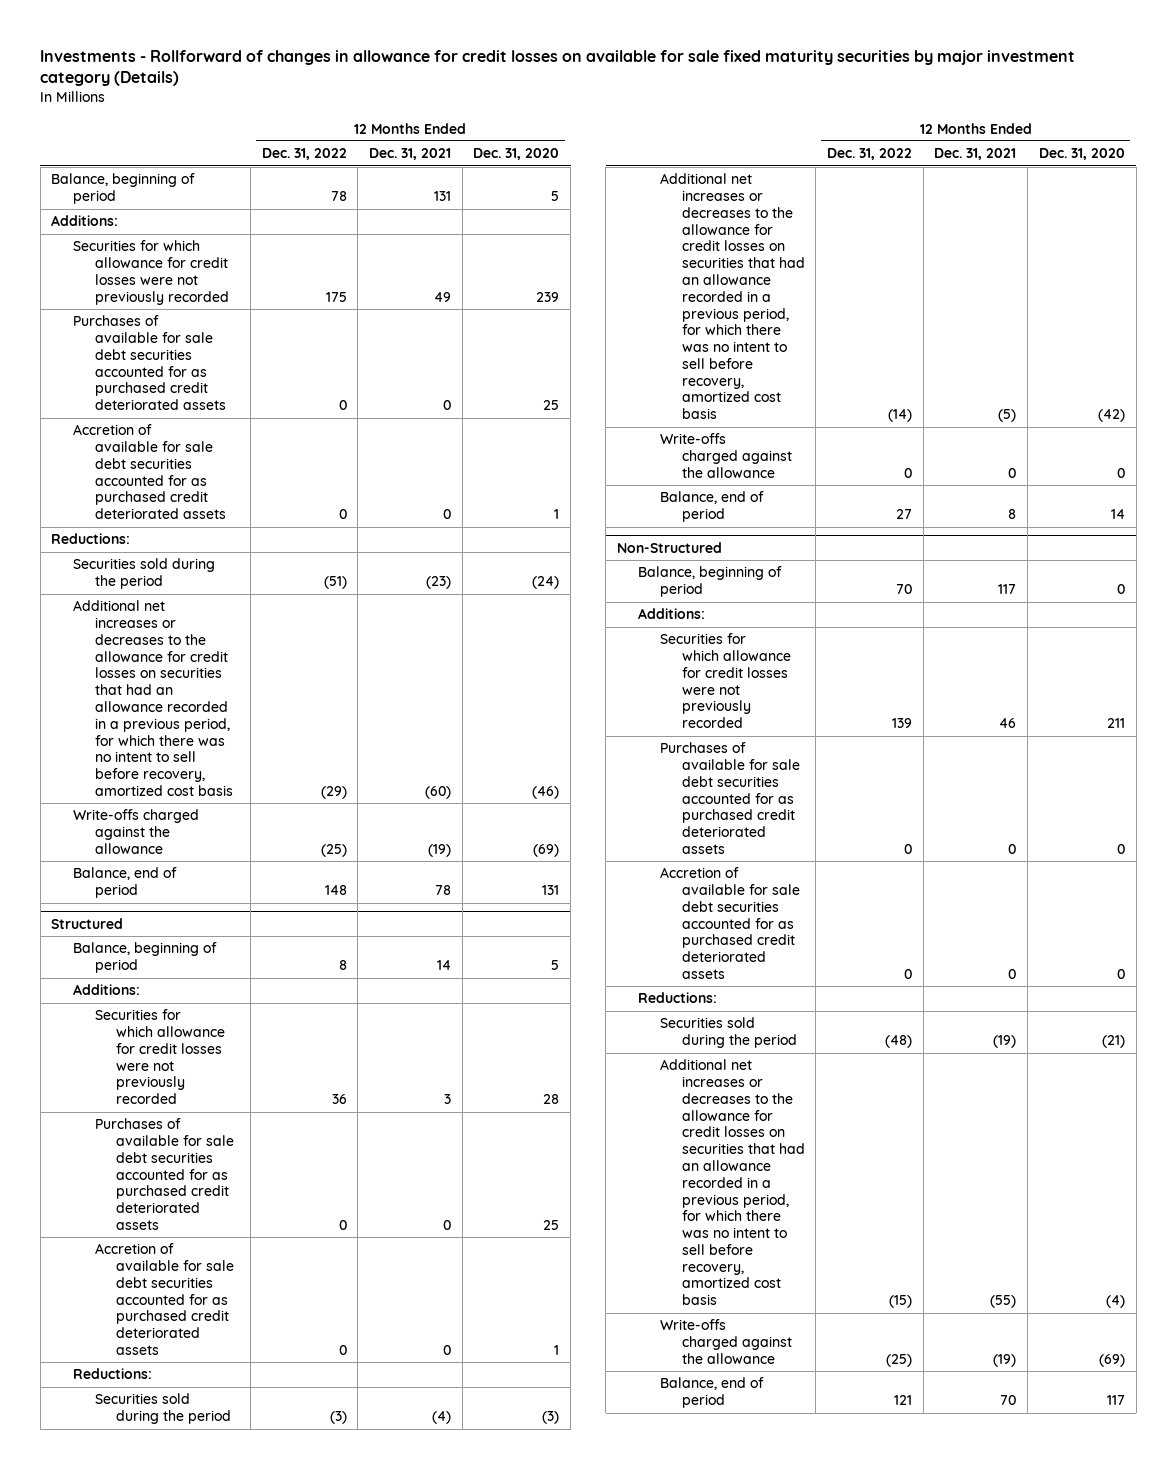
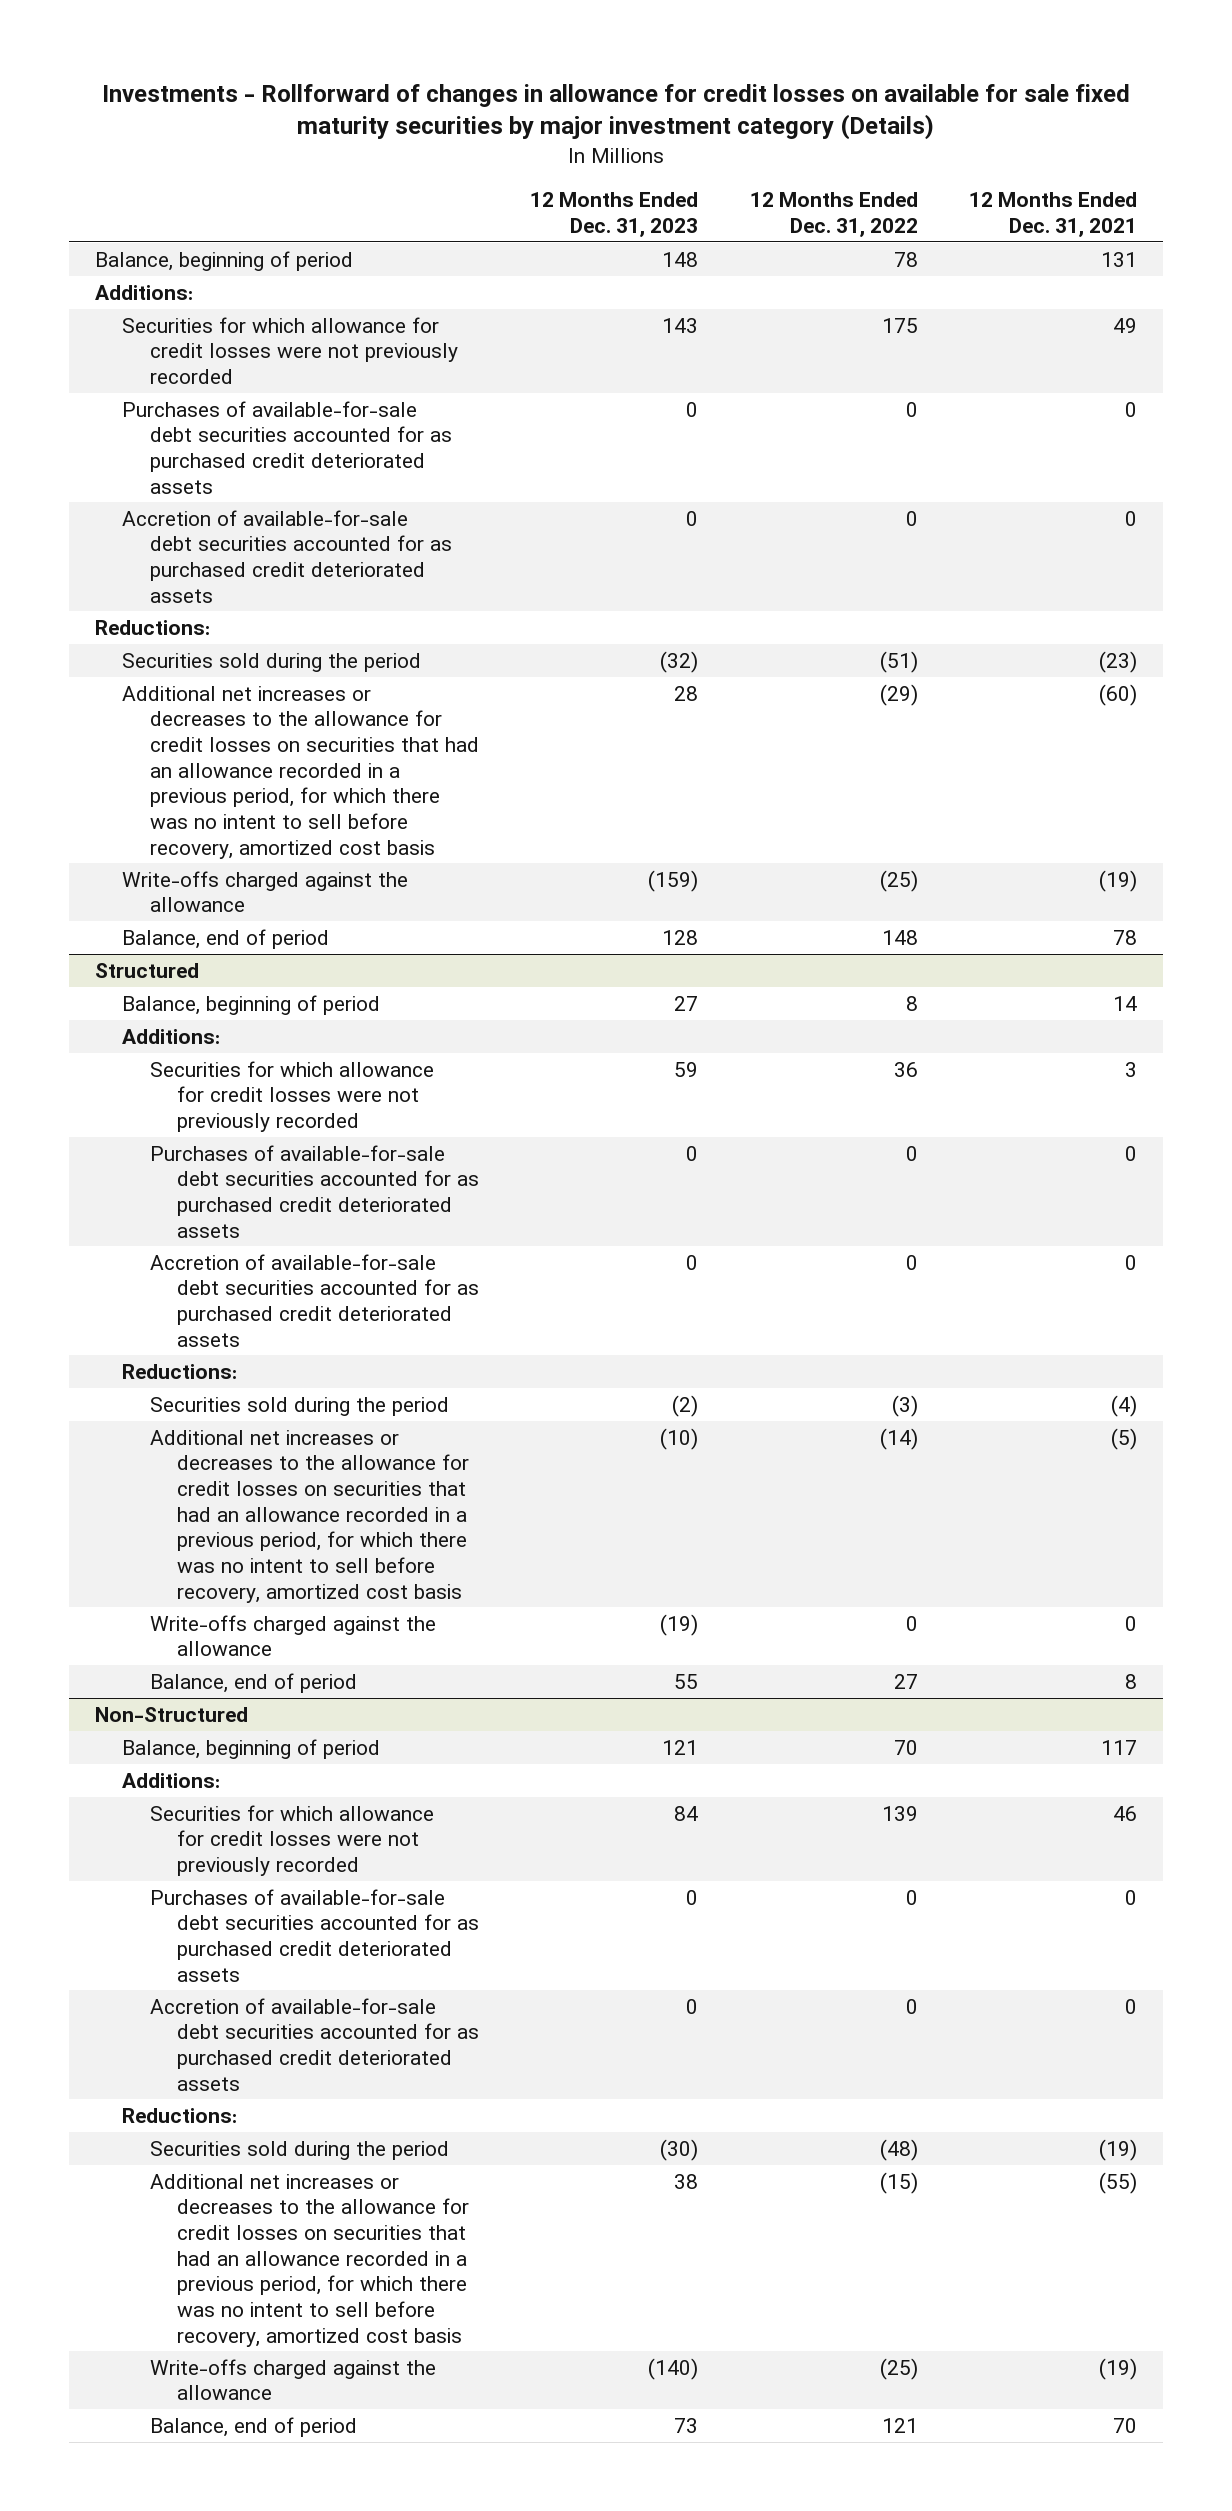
[473,148,560,161] Dec. 31, 2020 -> none
none -> [530,192,699,237] 12 Months Ended Dec. 31, 2023
[72,315,226,411] Purchases of available for sale debt securities accounted for as purchased credit deteriorated assets -> [122,400,452,494] Purchases of available-for-sale debt securities accounted for as purchased credit deteriorated assets
[72,424,226,520] Accretion of available for sale debt securities accounted for as purchased credit deteriorated assets -> [122,509,452,603] Accretion of available-for-sale debt securities accounted for as purchased credit deteriorated assets
[94,1118,235,1231] Purchases of available for sale debt securities accounted for as purchased credit deteriorated assets -> [149,1144,479,1238] Purchases of available-for-sale debt securities accounted for as purchased credit deteriorated assets
[94,1243,235,1356] Accretion of available for sale debt securities accounted for as purchased credit deteriorated assets -> [149,1253,479,1347] Accretion of available-for-sale debt securities accounted for as purchased credit deteriorated assets
[660,742,800,855] Purchases of available for sale debt securities accounted for as purchased credit deteriorated assets -> [149,1888,479,1982] Purchases of available-for-sale debt securities accounted for as purchased credit deteriorated assets
[660,867,800,980] Accretion of available for sale debt securities accounted for as purchased credit deteriorated assets -> [149,1997,479,2091] Accretion of available-for-sale debt securities accounted for as purchased credit deteriorated assets

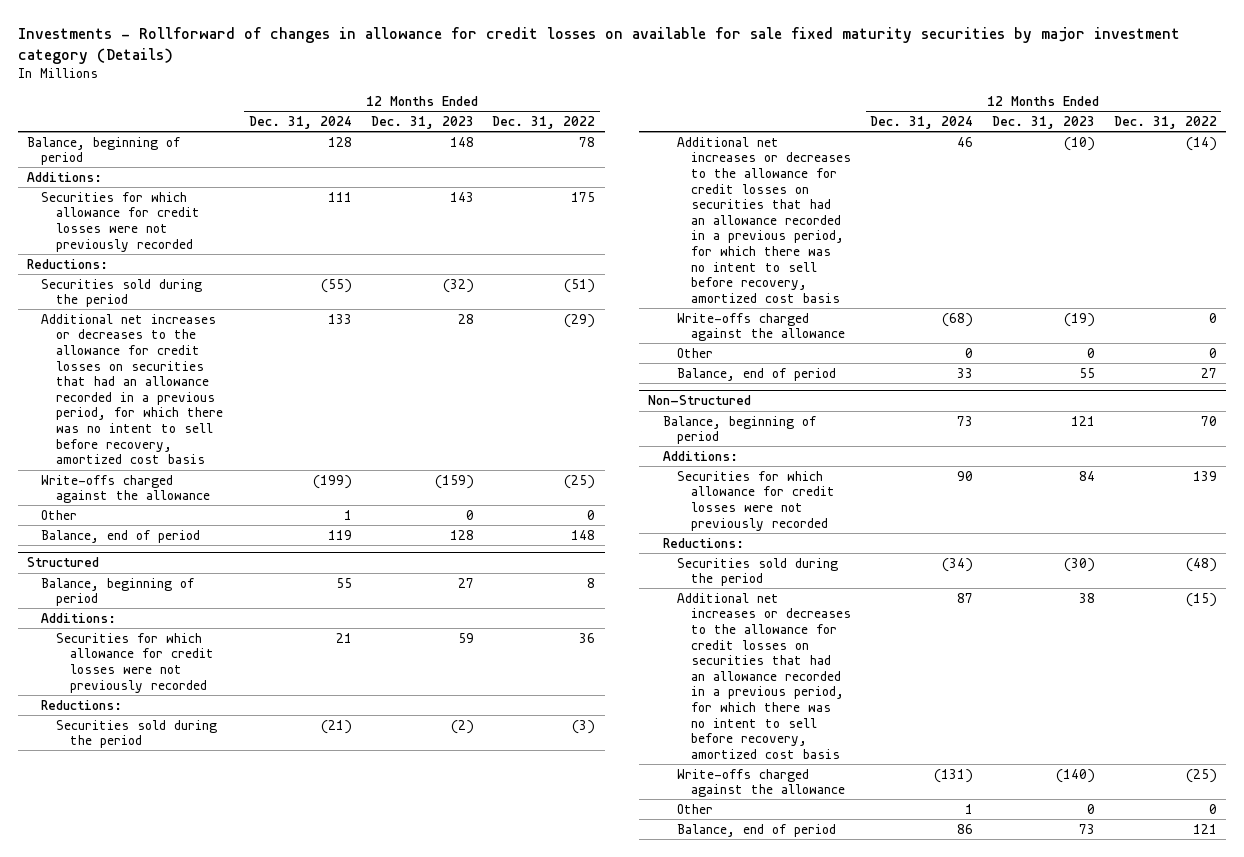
[969,192,1138,237] 12 Months Ended Dec. 31, 2021 -> none
none -> [249,115,353,129] Dec. 31, 2024
[122,400,452,494] Purchases of available-for-sale debt securities accounted for as purchased credit deteriorated assets -> none
[122,509,452,603] Accretion of available-for-sale debt securities accounted for as purchased credit deteriorated assets -> none
none -> [41,509,78,520] Other
[149,1144,479,1238] Purchases of available-for-sale debt securities accounted for as purchased credit deteriorated assets -> none
[149,1253,479,1347] Accretion of available-for-sale debt securities accounted for as purchased credit deteriorated assets -> none
none -> [677,347,714,358] Other
[149,1888,479,1982] Purchases of available-for-sale debt securities accounted for as purchased credit deteriorated assets -> none
[149,1997,479,2091] Accretion of available-for-sale debt securities accounted for as purchased credit deteriorated assets -> none
none -> [677,803,714,814] Other

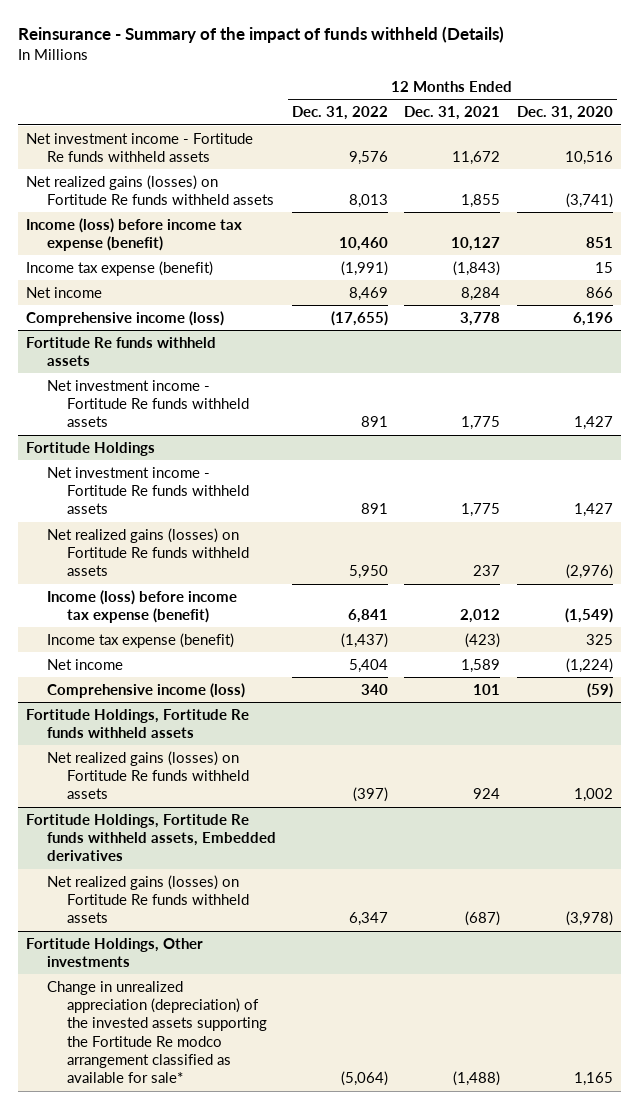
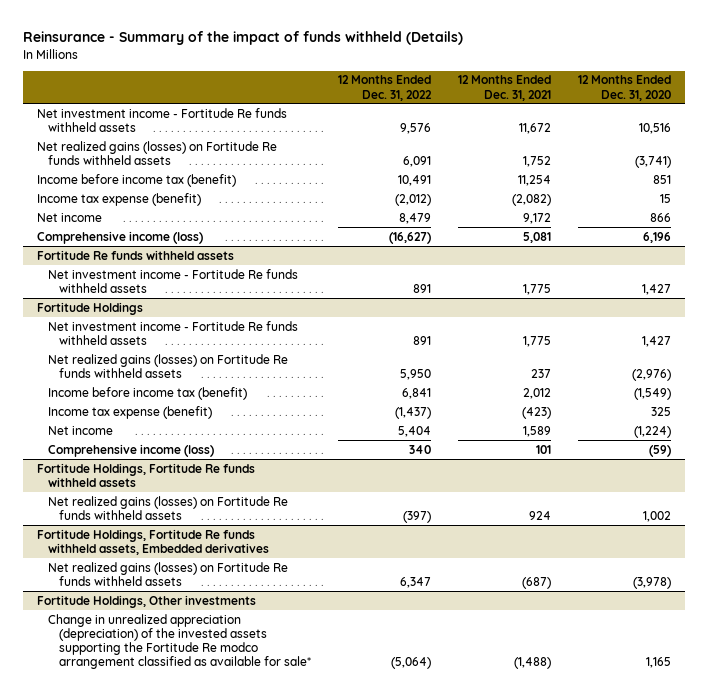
[349,194,389,209] 8,013 -> [402,155,431,167] 6,091
[461,194,501,209] 1,855 -> [522,155,551,167] 1,752
[26,217,243,252] Income (loss) before income tax expense (benefit) -> [36,173,236,187] Income before income tax (benefit)
[339,237,389,252] 10,460 -> [397,174,431,186] 10,491
[451,237,501,252] 10,127 -> [517,174,551,186] 11,254
[341,260,389,276] (1,991) -> [394,193,431,206] (2,012)
[453,260,501,276] (1,843) -> [511,193,551,206] (2,082)
[349,286,389,301] 8,469 -> [398,212,431,224] 8,479
[461,286,501,301] 8,284 -> [522,212,551,224] 9,172
[331,310,389,326] (17,655) -> [388,231,431,244] (16,627)
[460,311,501,326] 3,778 -> [522,231,551,243] 5,081
[46,589,237,624] Income (loss) before income tax expense (benefit) -> [47,386,247,400] Income before income tax (benefit)

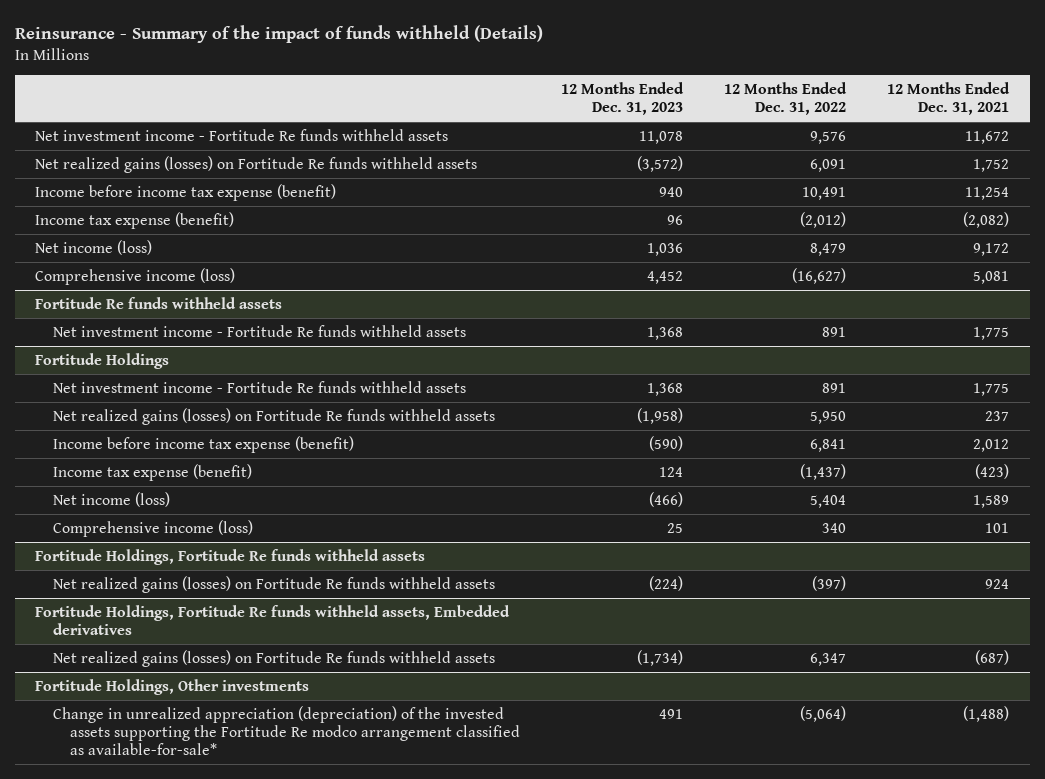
[578,75,672,101] 12 Months Ended Dec. 31, 2020 -> none
none -> [561,82,685,116] 12 Months Ended Dec. 31, 2023
[36,173,236,187] Income before income tax (benefit) -> [35,183,337,201] Income before income tax expense (benefit)
[36,212,102,222] Net income -> [35,239,153,255] Net income (loss)
[47,386,247,400] Income before income tax (benefit) -> [52,435,354,453] Income before income tax expense (benefit)
[47,425,113,435] Net income -> [52,491,170,507] Net income (loss)
[47,613,311,670] Change in unrealized appreciation (depreciation) of the invested assets supporting the Fortitude Re modco arrangement classified as available for sale* -> [52,705,520,755] Change in unrealized appreciation (depreciation) of the invested assets supporting the Fortitude Re modco arrangement classified as available-for-sale*

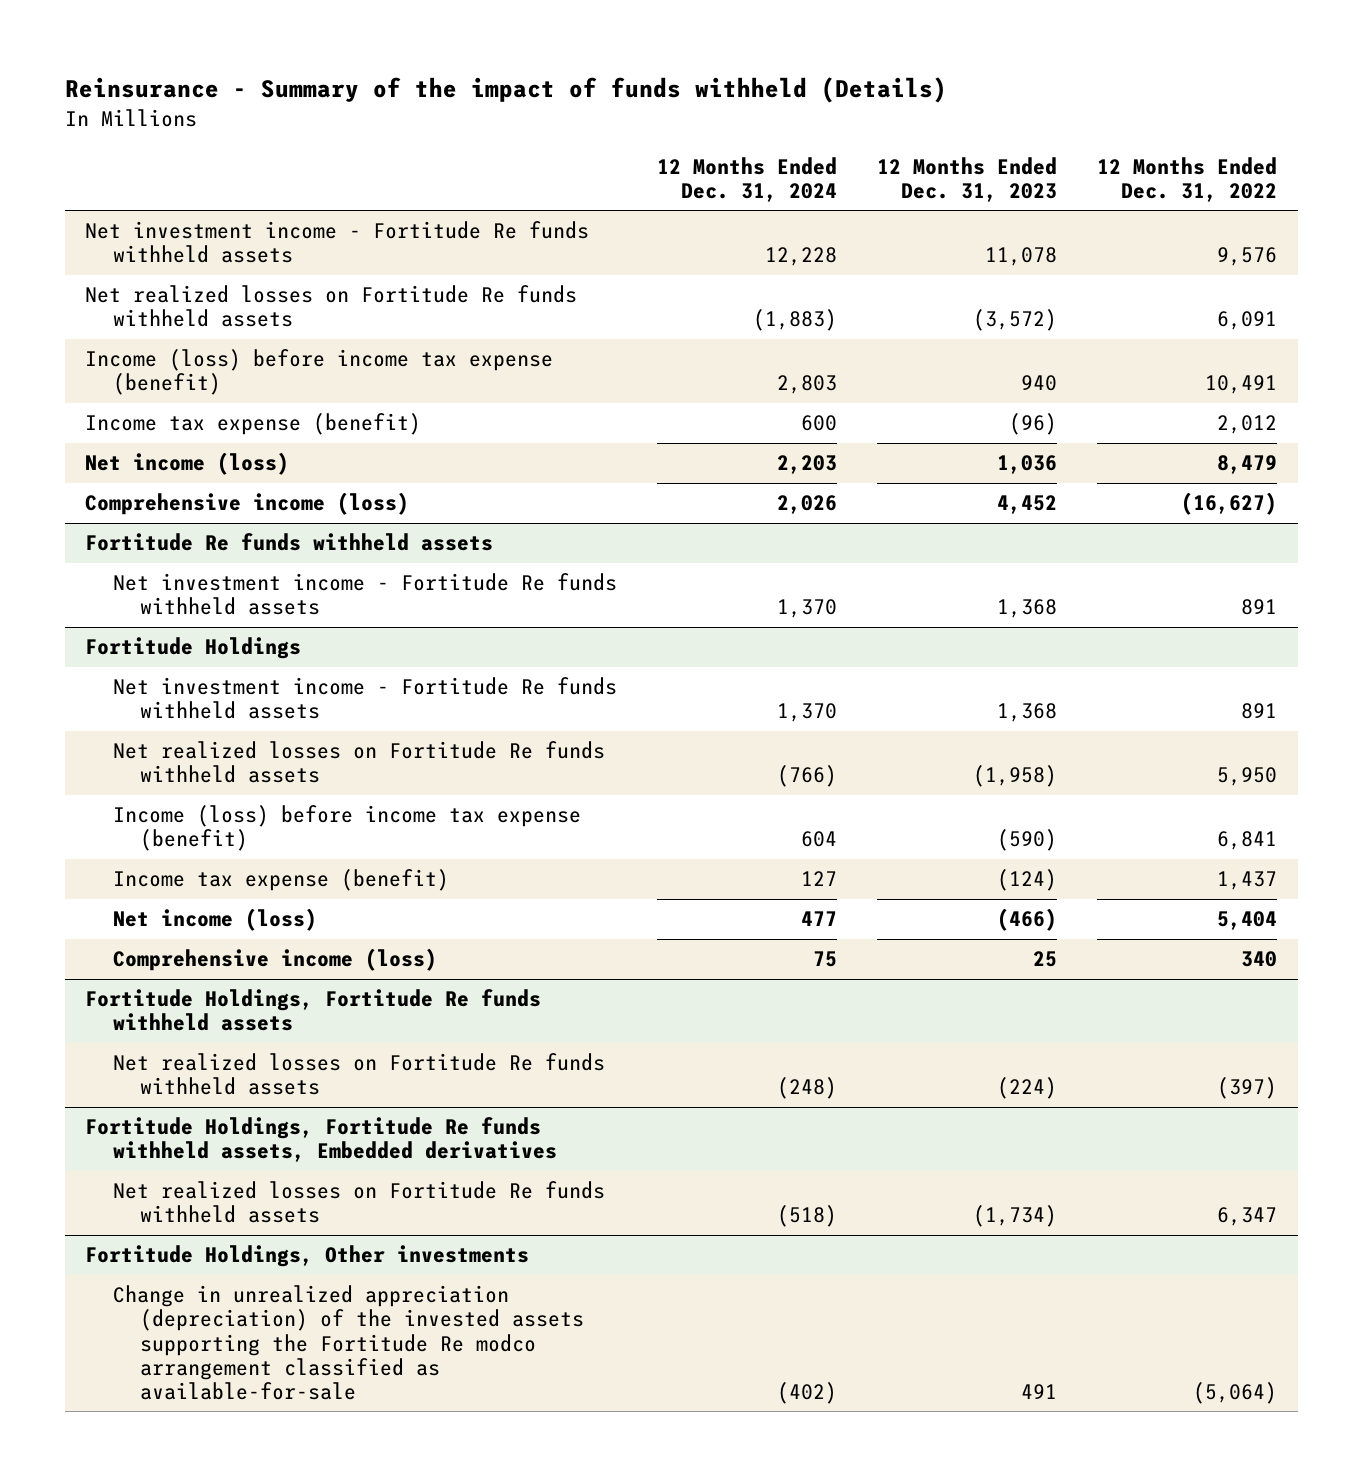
[887,82,1011,116] 12 Months Ended Dec. 31, 2021 -> none
none -> [656,156,837,202] 12 Months Ended Dec. 31, 2024
[35,155,478,173] Net realized gains (losses) on Fortitude Re funds withheld assets -> [85,285,578,328] Net realized losses on Fortitude Re funds withheld assets
[35,183,337,201] Income before income tax expense (benefit) -> [85,349,554,396] Income (loss) before income tax expense (benefit)
[667,214,684,225] 96 -> [1009,413,1058,436] (96)
[800,211,847,228] (2,012) -> [1217,415,1278,435] 2,012
[52,407,495,425] Net realized gains (losses) on Fortitude Re funds withheld assets -> [112,741,605,784] Net realized losses on Fortitude Re funds withheld assets
[52,435,354,453] Income before income tax expense (benefit) -> [112,805,581,852] Income (loss) before income tax expense (benefit)
[659,466,684,477] 124 -> [997,869,1058,892] (124)
[800,463,847,480] (1,437) -> [1217,871,1278,891] 1,437
[52,575,495,593] Net realized gains (losses) on Fortitude Re funds withheld assets -> [112,1053,605,1096] Net realized losses on Fortitude Re funds withheld assets
[52,649,495,667] Net realized gains (losses) on Fortitude Re funds withheld assets -> [112,1181,605,1224] Net realized losses on Fortitude Re funds withheld assets
[52,705,520,755] Change in unrealized appreciation (depreciation) of the invested assets supporting the Fortitude Re modco arrangement classified as available-for-sale* -> [112,1285,584,1400] Change in unrealized appreciation (depreciation) of the invested assets supporting the Fortitude Re modco arrangement classified as available-for-sale

